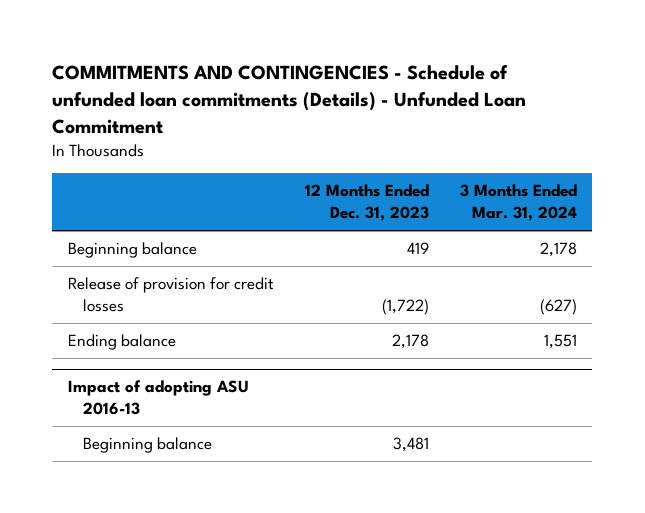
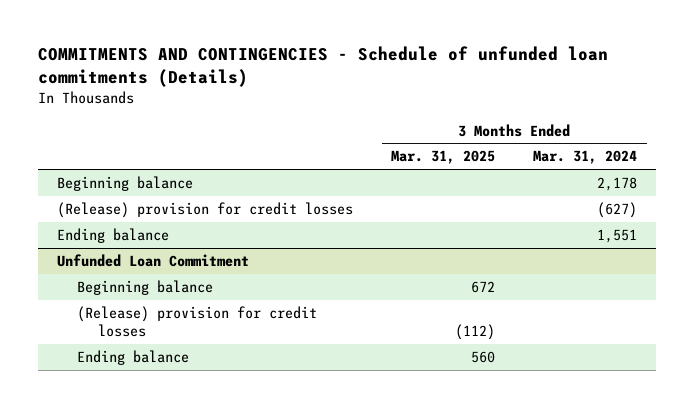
[52,65,527,134] COMMITMENTS AND CONTINGENCIES - Schedule of unfunded loan commitments (Details) - Unfunded Loan Commitment -> [37,46,608,88] COMMITMENTS AND CONTINGENCIES - Schedule of unfunded loan commitments (Details)
[304,184,429,222] 12 Months Ended Dec. 31, 2023 -> none
none -> [391,150,496,165] Mar. 31, 2025
[67,277,274,313] Release of provision for credit losses -> [56,201,353,218] (Release) provision for credit losses
[67,380,249,416] Impact of adopting ASU 2016-13 -> [56,253,249,267] Unfunded Loan Commitment
none -> [77,305,318,338] (Release) provision for credit losses
none -> [77,349,190,365] Ending balance

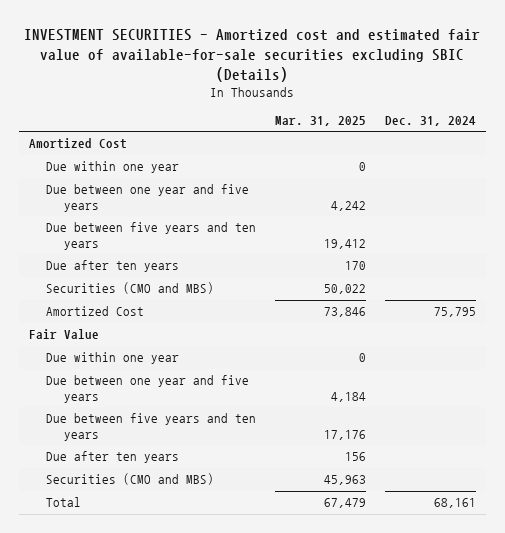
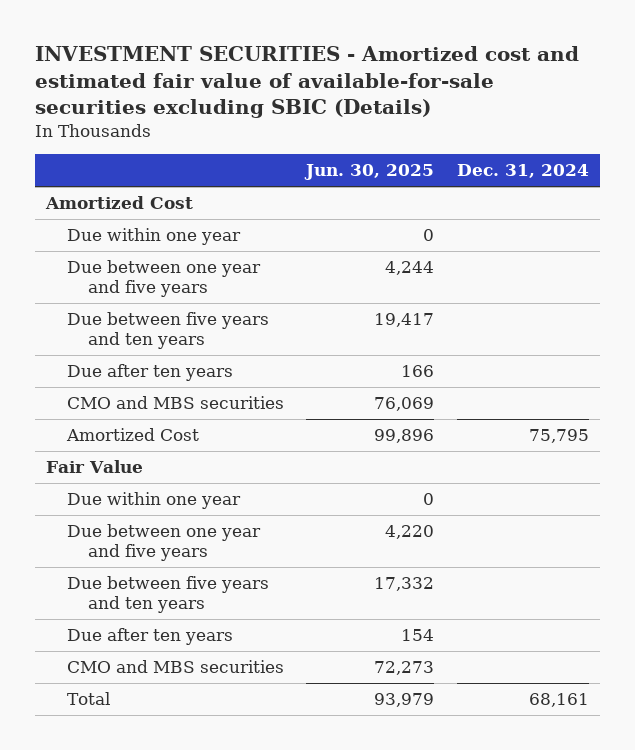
[275,116,367,127] Mar. 31, 2025 -> none
none -> [304,164,435,181] Jun. 30, 2025
[46,282,215,295] Securities (CMO and MBS) -> [66,396,284,410] CMO and MBS securities
[46,473,215,486] Securities (CMO and MBS) -> [66,660,284,674] CMO and MBS securities

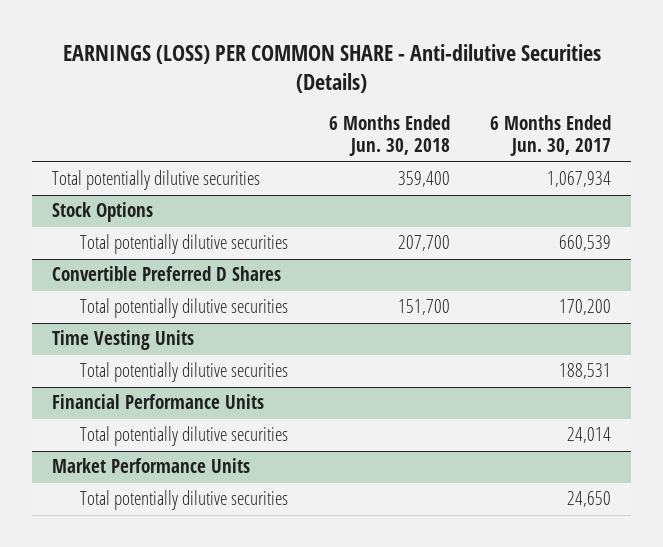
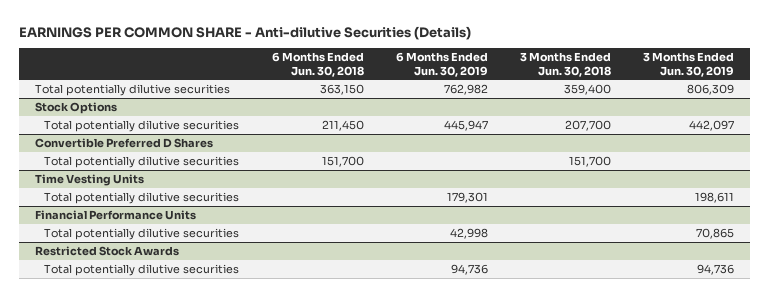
[62,43,601,93] EARNINGS (LOSS) PER COMMON SHARE - Anti-dilutive Securities (Details) -> [19,25,472,40] EARNINGS PER COMMON SHARE - Anti-dilutive Securities (Details)
[489,115,611,157] 6 Months Ended Jun. 30, 2017 -> none
none -> [395,51,488,77] 6 Months Ended Jun. 30, 2019
none -> [520,51,612,77] 3 Months Ended Jun. 30, 2018
none -> [643,51,735,77] 3 Months Ended Jun. 30, 2019
[397,171,450,188] 359,400 -> [319,83,364,95] 363,150
[397,235,450,252] 207,700 -> [321,119,364,131] 211,450
[52,458,251,474] Market Performance Units -> none
[80,490,289,511] Total potentially dilutive securities -> none
none -> [35,245,180,256] Restricted Stock Awards
none -> [44,263,240,276] Total potentially dilutive securities

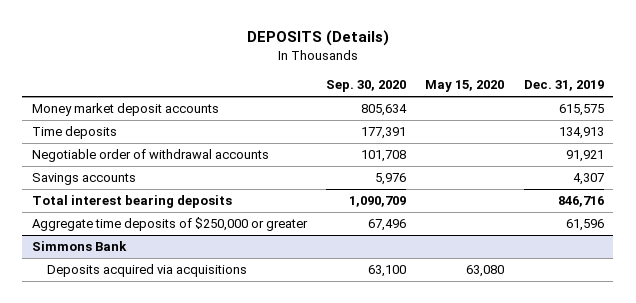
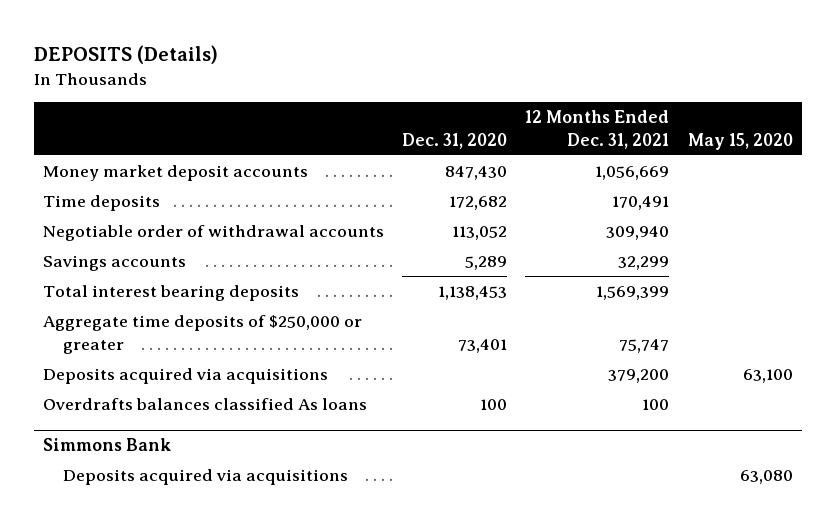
[326,80,407,93] Sep. 30, 2020 -> none
[523,80,604,92] Dec. 31, 2019 -> none
none -> [402,132,508,149] Dec. 31, 2020
none -> [525,110,670,149] 12 Months Ended Dec. 31, 2021
none -> [42,368,328,385] Deposits acquired via acquisitions
none -> [42,398,367,411] Overdrafts balances classified As loans

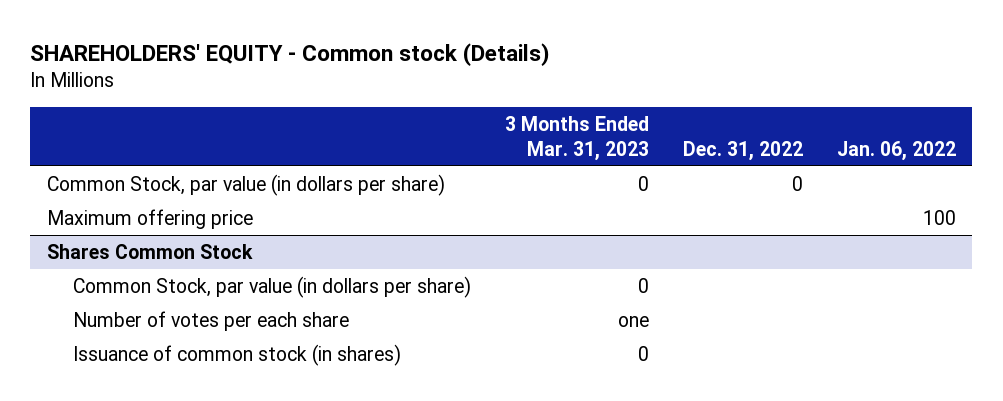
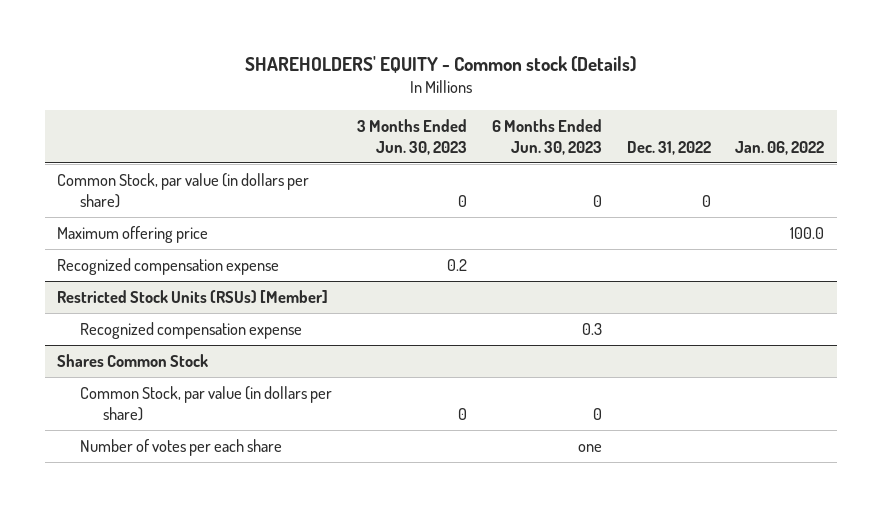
[504,115,649,162] 3 Months Ended Mar. 31, 2023 -> none
none -> [356,118,467,155] 3 Months Ended Jun. 30, 2023
none -> [491,118,602,155] 6 Months Ended Jun. 30, 2023
[922,209,956,225] 100 -> [790,227,825,240] 100.0
none -> [57,258,280,276] Recognized compensation expense
none -> [57,290,329,304] Restricted Stock Units (RSUs) [Member]
none -> [79,322,302,340] Recognized compensation expense
[73,343,402,366] Issuance of common stock (in shares) -> none

